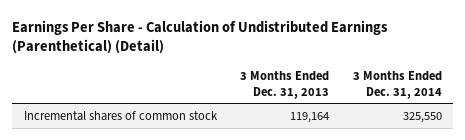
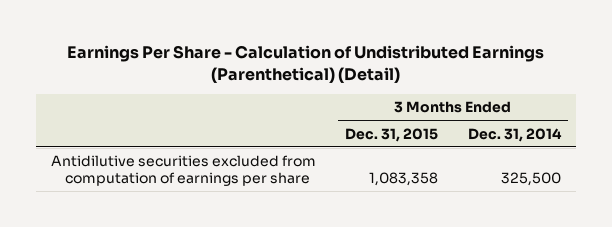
[240,70,330,99] 3 Months Ended Dec. 31, 2013 -> none
none -> [345,127,439,142] Dec. 31, 2015
[23,111,218,122] Incremental shares of common stock -> none
none -> [50,155,316,187] Antidilutive securities excluded from computation of earnings per share

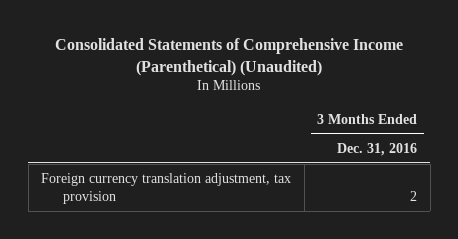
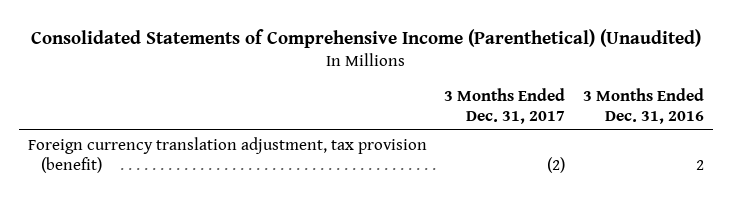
none -> [444,88,566,125] 3 Months Ended Dec. 31, 2017
[41,173,292,205] Foreign currency translation adjustment, tax provision -> [27,136,427,173] Foreign currency translation adjustment, tax provision (benefit)

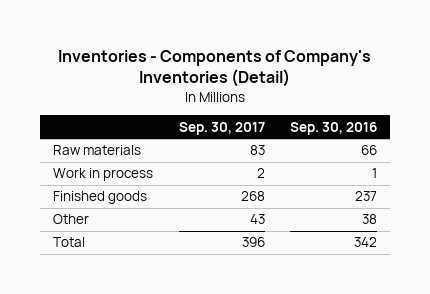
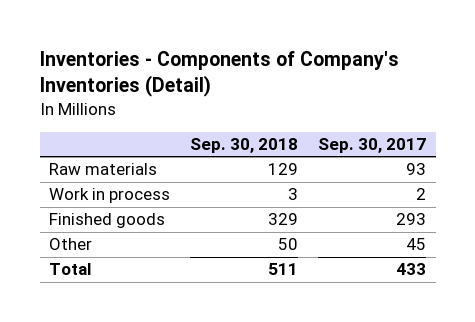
[290,121,378,135] Sep. 30, 2016 -> none
none -> [190,138,299,154] Sep. 30, 2018
[249,145,265,156] 83 -> [405,163,426,176] 93
[240,191,265,202] 268 -> [395,213,426,226] 293
[249,214,265,225] 43 -> [405,238,426,251] 45
[241,237,265,248] 396 -> [395,263,426,276] 433

